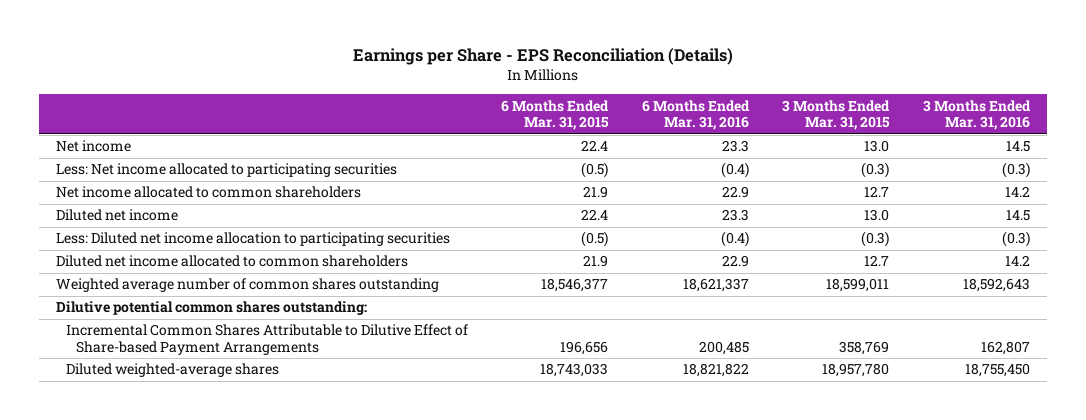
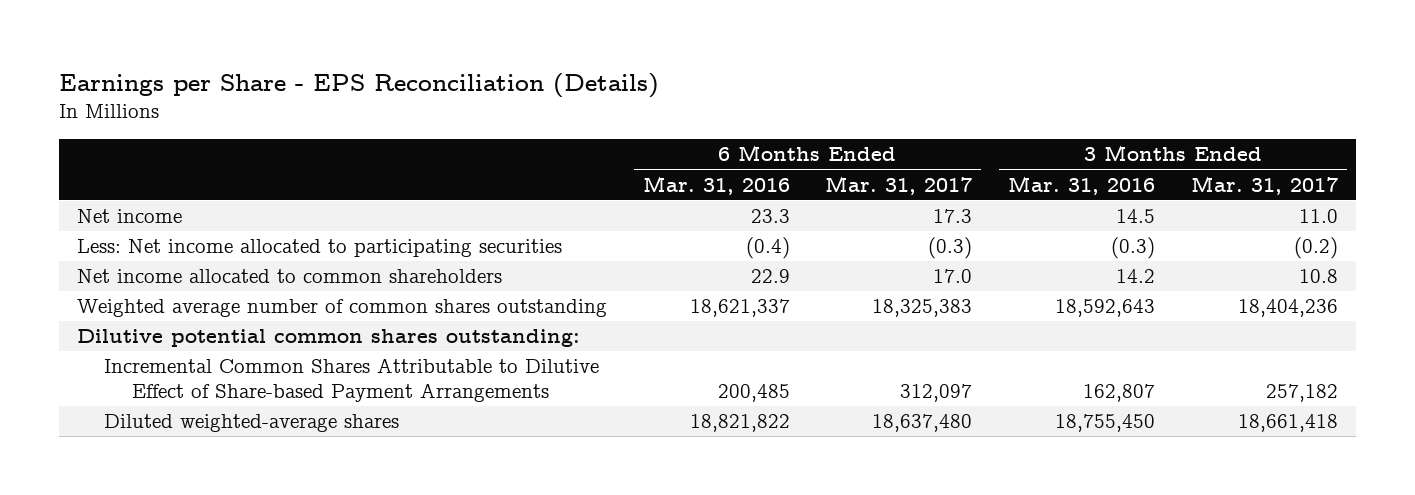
[501,99,610,131] 6 Months Ended Mar. 31, 2015 -> none
[782,99,891,131] 3 Months Ended Mar. 31, 2015 -> none
none -> [825,175,973,195] Mar. 31, 2017
none -> [1190,175,1338,195] Mar. 31, 2017
[55,209,178,222] Diluted net income -> none
[55,232,450,247] Less: Diluted net income allocation to participating securities -> none
[55,255,408,268] Diluted net income allocated to common shareholders -> none

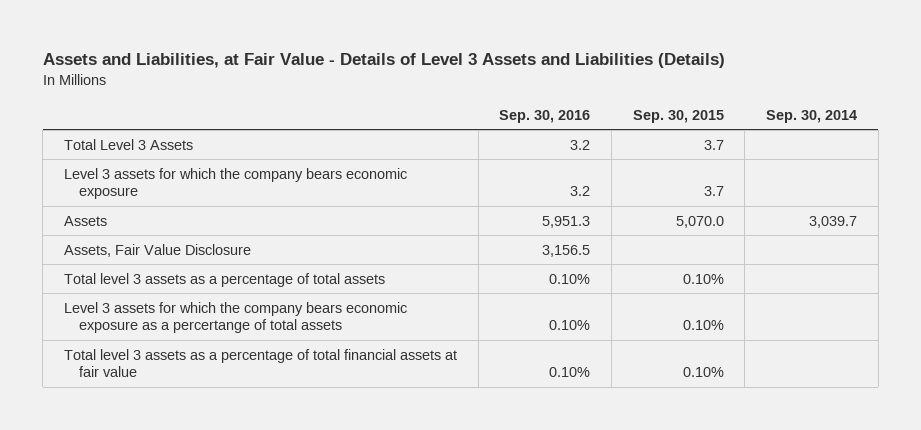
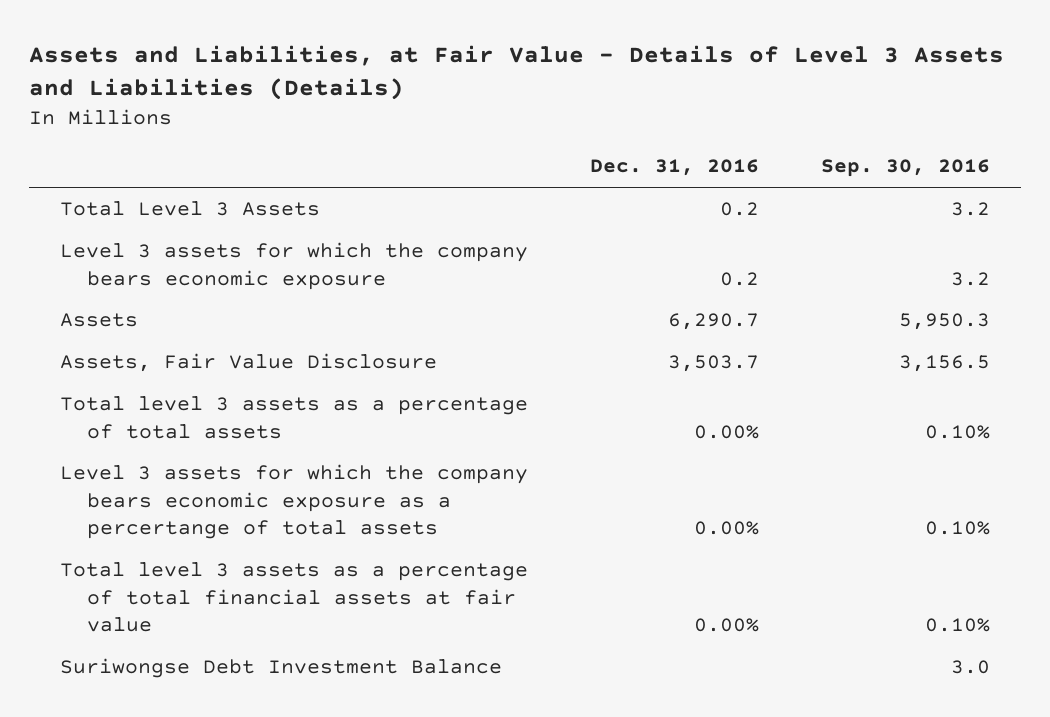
[632,109,724,123] Sep. 30, 2015 -> none
[766,109,858,123] Sep. 30, 2014 -> none
none -> [589,159,759,177] Dec. 31, 2016
[542,215,591,228] 5,951.3 -> [898,313,990,331] 5,950.3
none -> [59,658,502,679] Suriwongse Debt Investment Balance

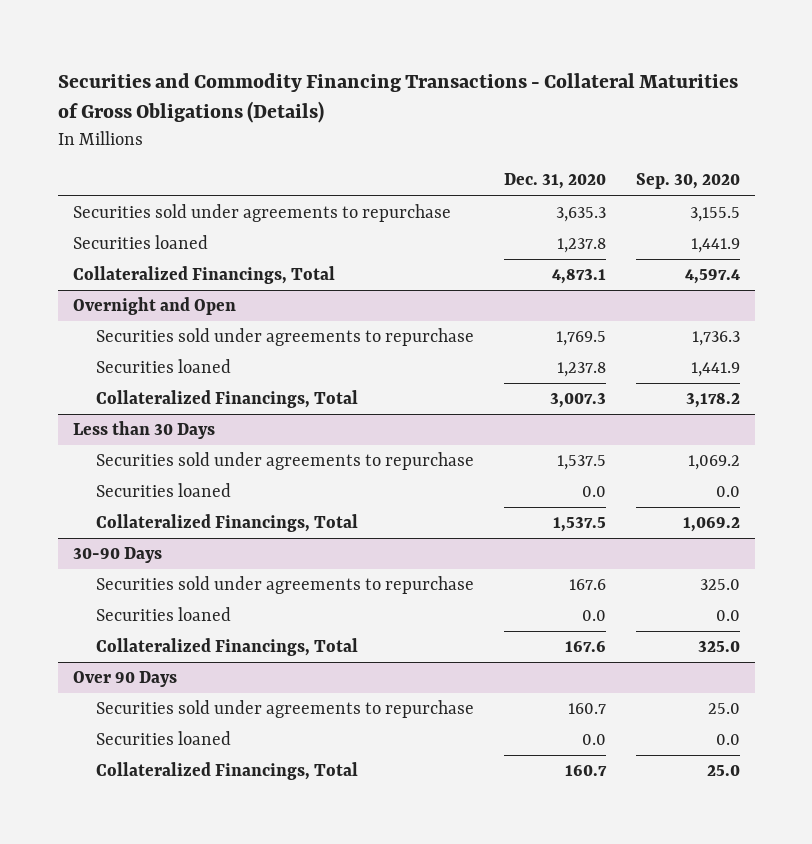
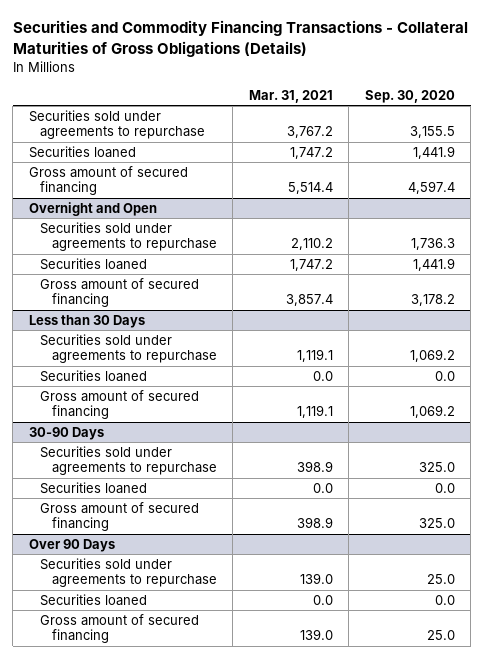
[503,173,606,190] Dec. 31, 2020 -> none
none -> [248,89,333,103] Mar. 31, 2021
[72,266,335,285] Collateralized Financings, Total -> [28,165,188,196] Gross amount of secured financing
[96,390,359,409] Collateralized Financings, Total -> [40,277,200,308] Gross amount of secured financing
[96,514,359,533] Collateralized Financings, Total -> [40,389,200,420] Gross amount of secured financing
[96,638,359,657] Collateralized Financings, Total -> [40,501,200,532] Gross amount of secured financing
[96,762,359,781] Collateralized Financings, Total -> [40,613,200,644] Gross amount of secured financing

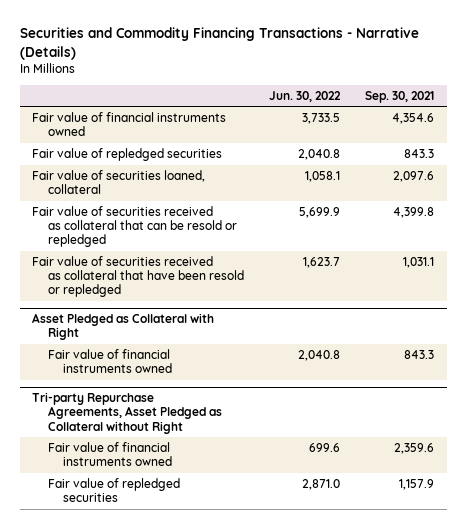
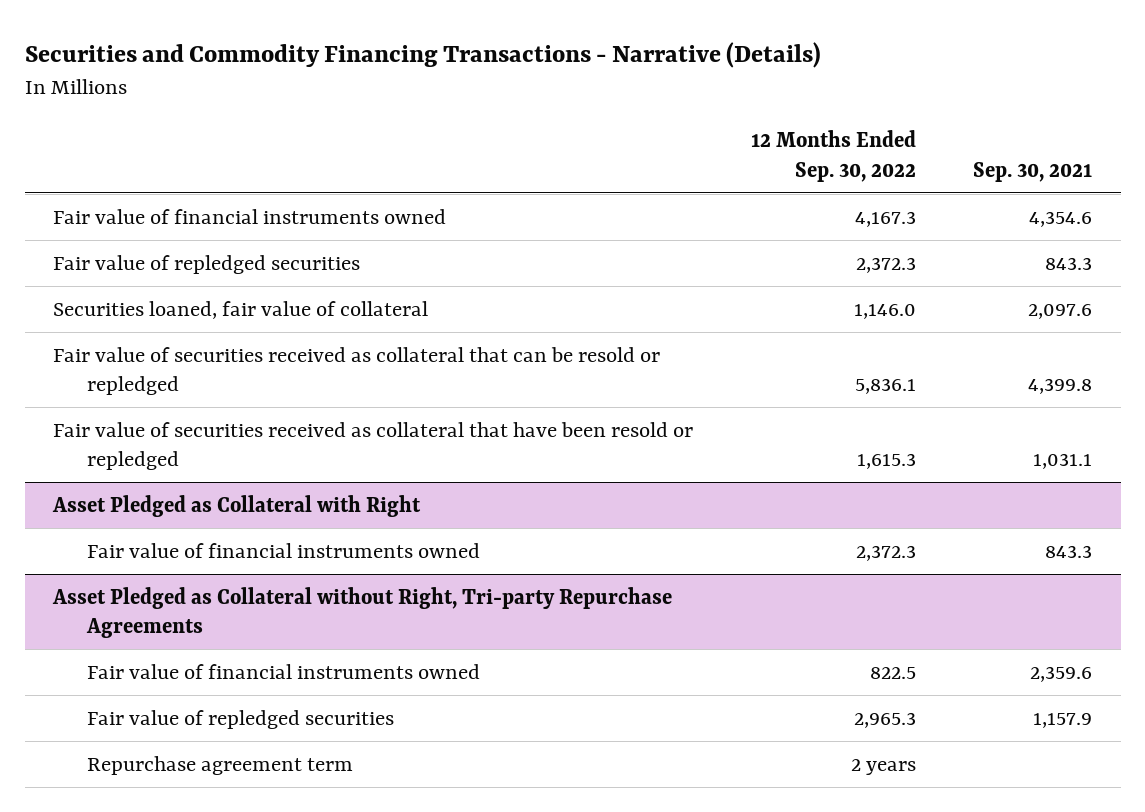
[268,90,341,102] Jun. 30, 2022 -> none
none -> [750,130,916,182] 12 Months Ended Sep. 30, 2022
[32,170,206,195] Fair value of securities loaned, collateral -> [53,300,429,319] Securities loaned, fair value of collateral
[32,392,222,434] Tri-party Repurchase Agreements, Asset Pledged as Collateral without Right -> [52,586,673,639] Asset Pledged as Collateral without Right, Tri-party Repurchase Agreements
none -> [87,755,354,775] Repurchase agreement term

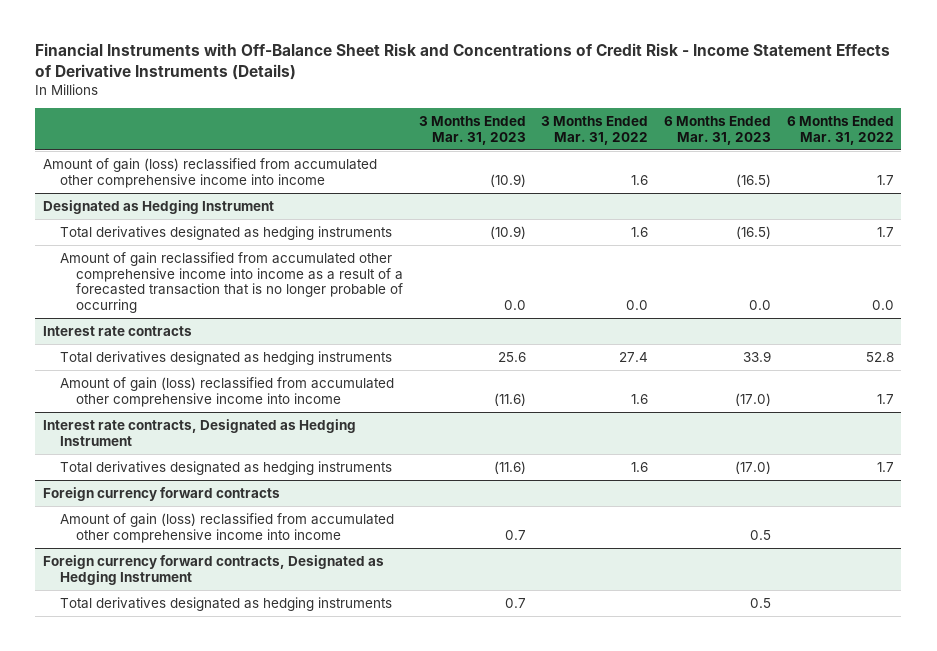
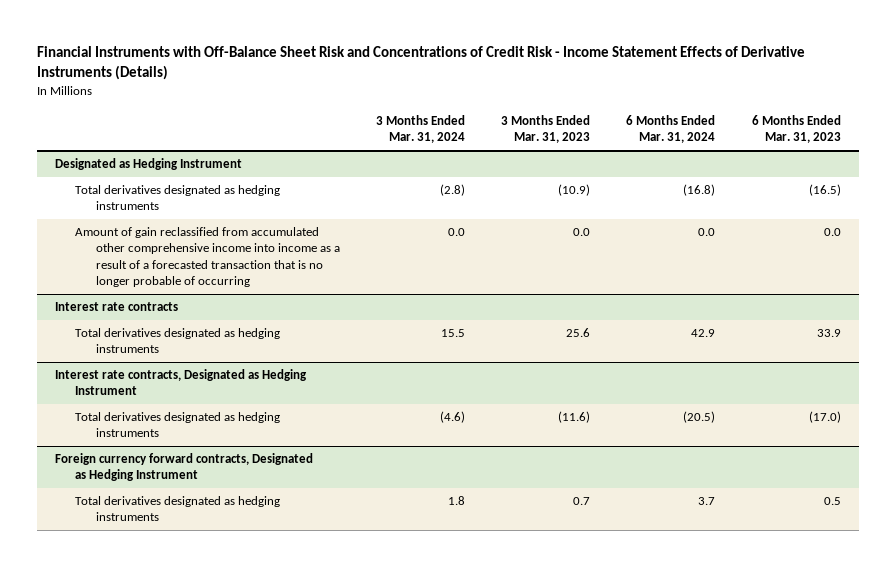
[541,115,649,145] 3 Months Ended Mar. 31, 2022 -> none
[786,115,894,145] 6 Months Ended Mar. 31, 2022 -> none
none -> [376,115,466,144] 3 Months Ended Mar. 31, 2024
none -> [626,115,716,144] 6 Months Ended Mar. 31, 2024
[43,157,378,188] Amount of gain (loss) reclassified from accumulated other comprehensive income into income -> none
[59,376,394,407] Amount of gain (loss) reclassified from accumulated other comprehensive income into income -> none
[43,486,281,501] Foreign currency forward contracts -> none
[59,512,394,543] Amount of gain (loss) reclassified from accumulated other comprehensive income into income -> none

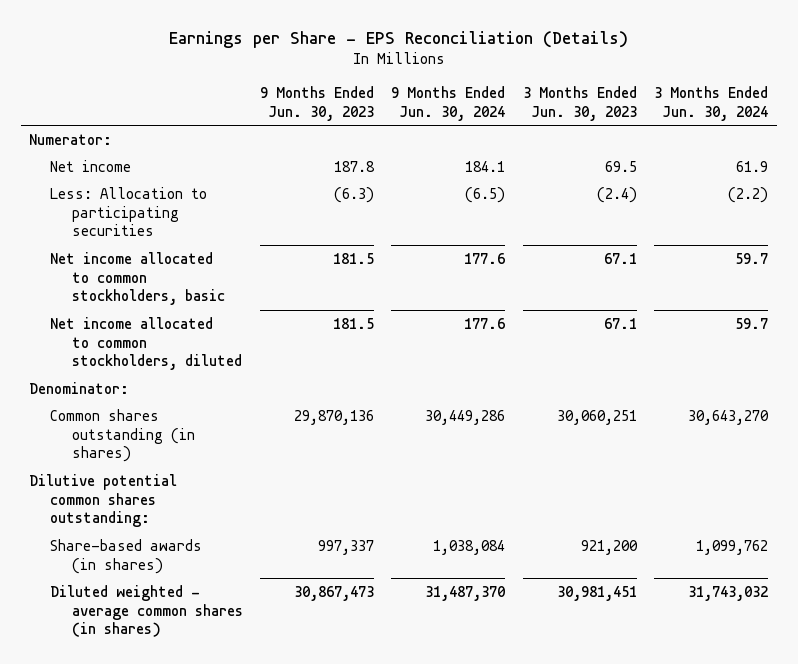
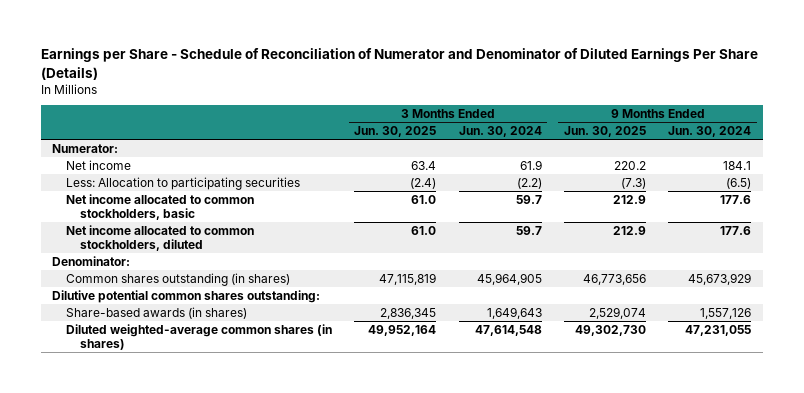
[168,30,628,48] Earnings per Share - EPS Reconciliation (Details) -> [40,48,758,80] Earnings per Share - Schedule of Reconciliation of Numerator and Denominator of Diluted Earnings Per Share (Details)
[260,85,375,121] 9 Months Ended Jun. 30, 2023 -> none
[522,85,637,121] 3 Months Ended Jun. 30, 2023 -> none
none -> [354,125,437,137] Jun. 30, 2025
none -> [564,125,647,137] Jun. 30, 2025
[425,409,506,425] 30,449,286 -> [688,272,752,285] 45,673,929
[688,409,770,425] 30,643,270 -> [476,272,542,285] 45,964,905
[433,539,506,555] 1,038,084 -> [700,307,752,319] 1,557,126
[696,539,769,555] 1,099,762 -> [486,306,542,319] 1,649,643
[50,584,243,638] Diluted weighted - average common shares (in shares) -> [65,323,332,350] Diluted weighted-average common shares (in shares)
[425,585,506,601] 31,487,370 -> [685,324,752,336] 47,231,055
[688,585,769,601] 31,743,032 -> [474,324,542,336] 47,614,548

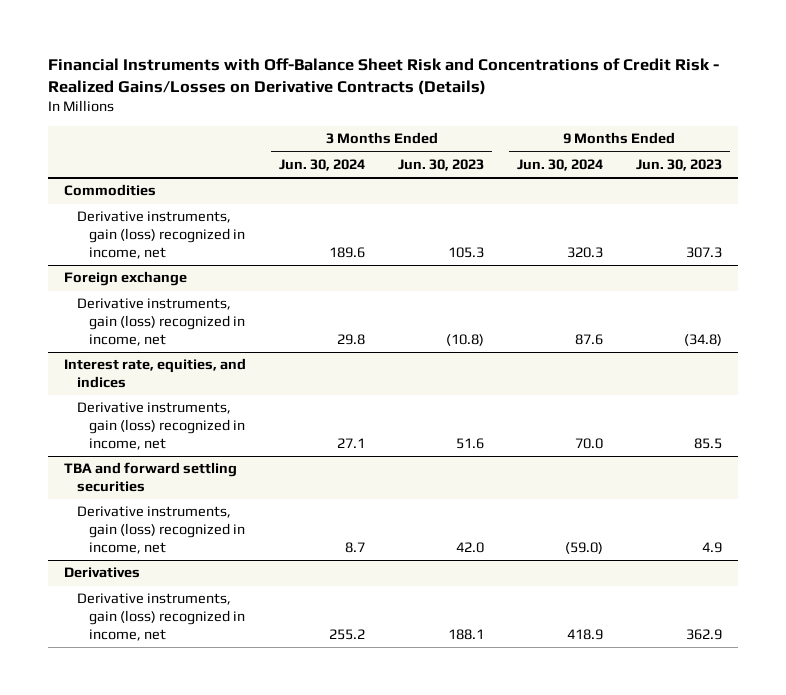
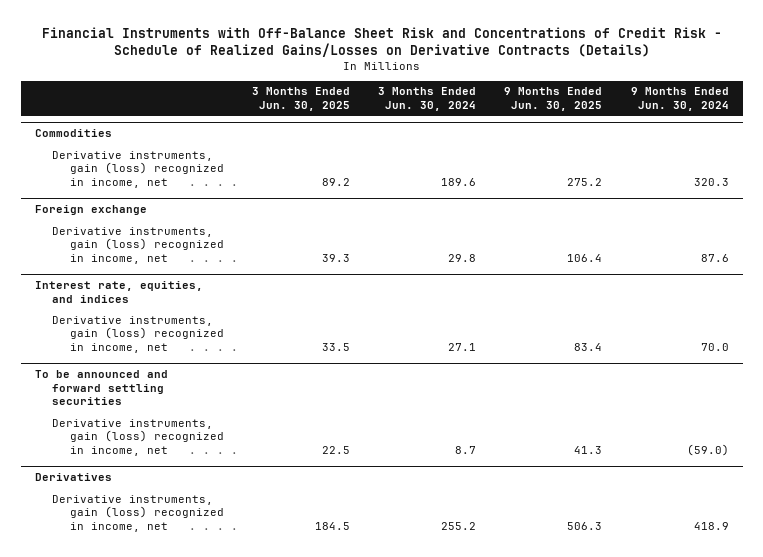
[47,57,719,96] Financial Instruments with Off-Balance Sheet Risk and Concentrations of Credit Risk - Realized Gains/Losses on Derivative Contracts (Details) -> [41,26,722,57] Financial Instruments with Off-Balance Sheet Risk and Concentrations of Credit Risk - Schedule of Realized Gains/Losses on Derivative Contracts (Details)
[397,158,484,171] Jun. 30, 2023 -> none
[635,158,722,171] Jun. 30, 2023 -> none
none -> [251,87,350,111] 3 Months Ended Jun. 30, 2025
none -> [504,87,603,111] 9 Months Ended Jun. 30, 2025
[64,462,238,493] TBA and forward settling securities -> [34,370,168,406] To be announced and forward settling securities

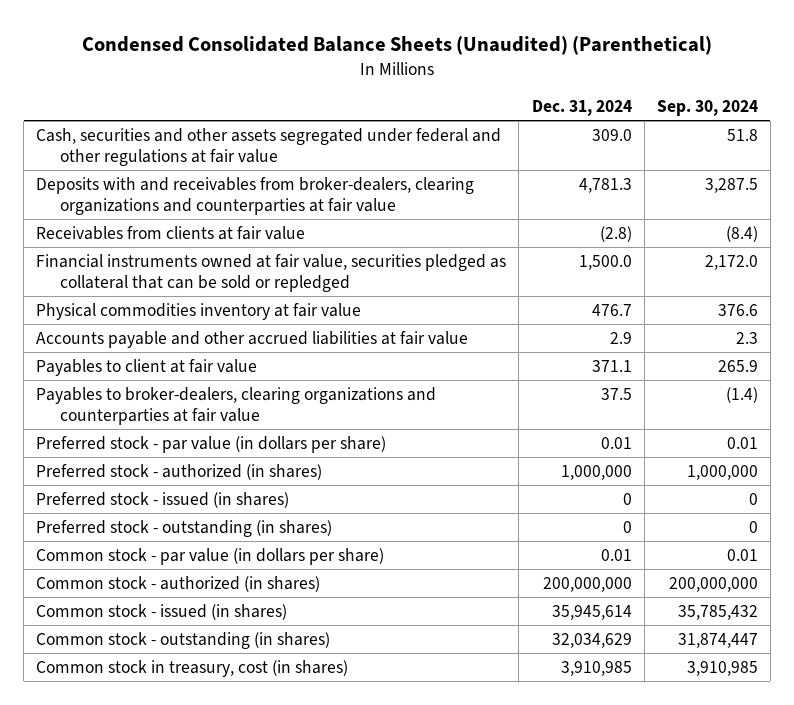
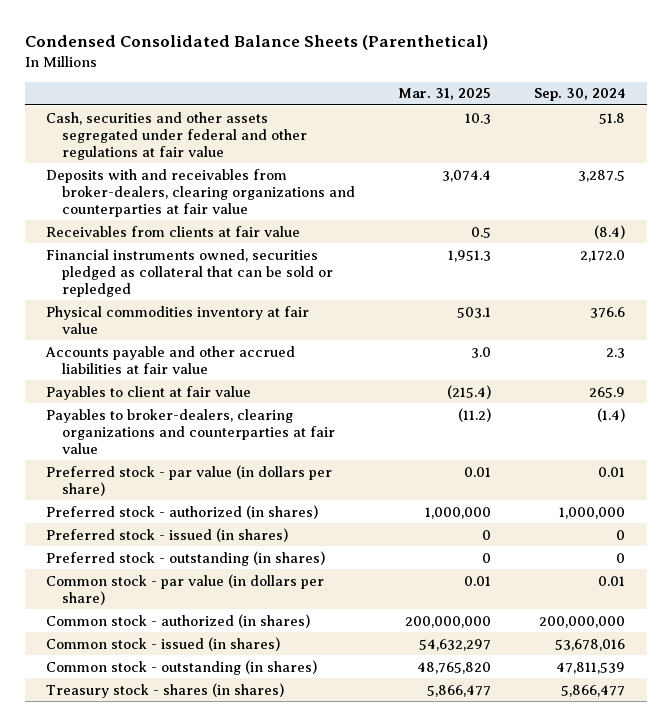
[82,36,713,56] Condensed Consolidated Balance Sheets (Unaudited) (Parenthetical) -> [24,35,488,51] Condensed Consolidated Balance Sheets (Parenthetical)
[531,100,632,117] Dec. 31, 2024 -> none
none -> [398,88,492,101] Mar. 31, 2025
[36,253,507,292] Financial instruments owned at fair value, securities pledged as collateral that can be sold or repledged -> [46,248,334,297] Financial instruments owned, securities pledged as collateral that can be sold or repledged
[677,604,758,620] 35,785,432 -> [555,638,626,651] 53,678,016
[677,632,758,648] 31,874,447 -> [556,661,626,674] 47,811,539
[36,659,349,677] Common stock in treasury, cost (in shares) -> [46,682,285,698] Treasury stock - shares (in shares)
[686,660,758,676] 3,910,985 -> [561,684,626,697] 5,866,477

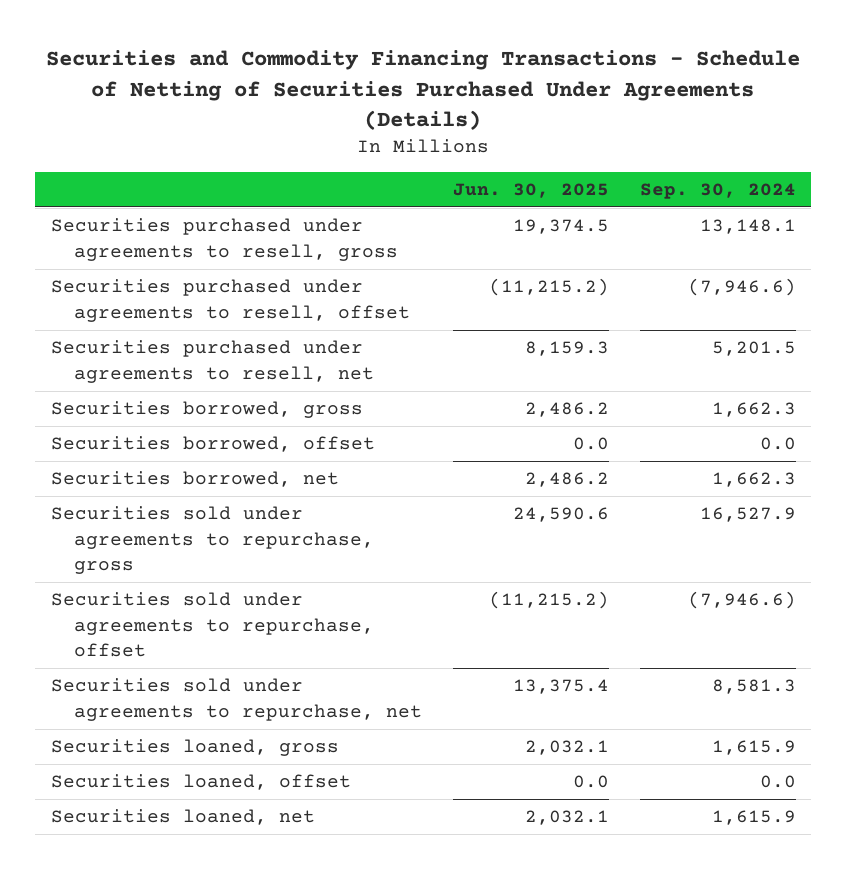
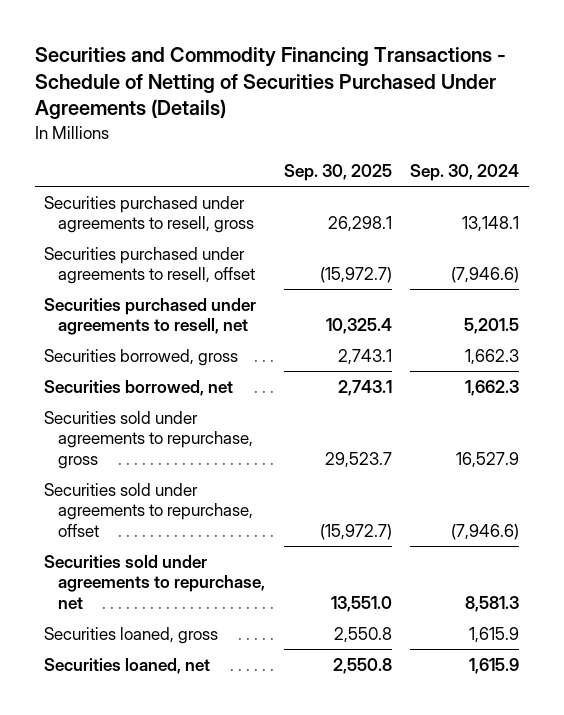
[452,182,609,198] Jun. 30, 2025 -> none
none -> [283,164,392,182] Sep. 30, 2025
[50,436,375,453] Securities borrowed, offset -> none
[50,774,351,791] Securities loaned, offset -> none

